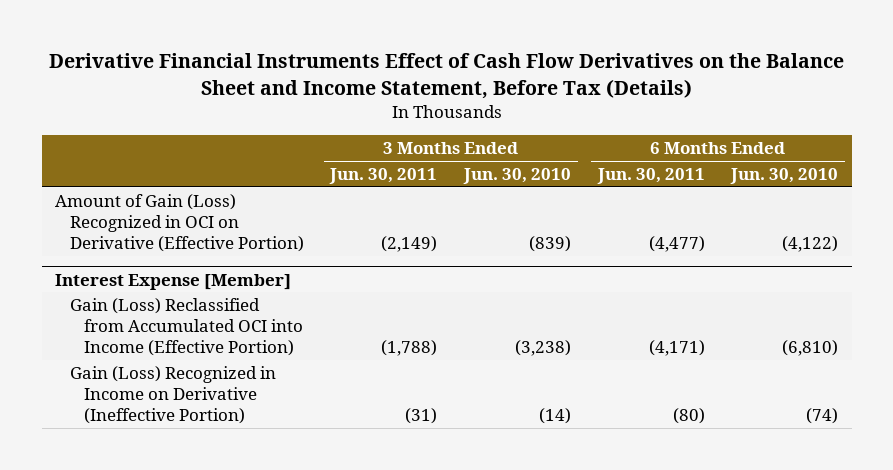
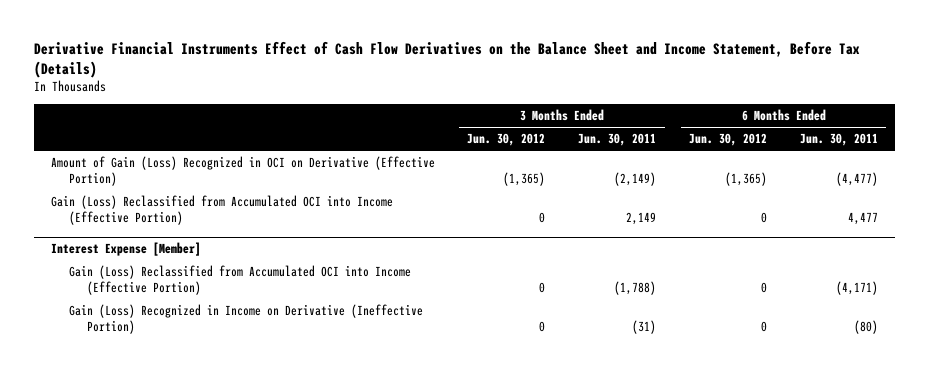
[462,168,571,185] Jun. 30, 2010 -> none
[730,168,839,185] Jun. 30, 2010 -> none
none -> [467,133,546,147] Jun. 30, 2012
none -> [689,133,768,147] Jun. 30, 2012
none -> [50,195,393,226] Gain (Loss) Reclassified from Accumulated OCI into Income (Effective Portion)

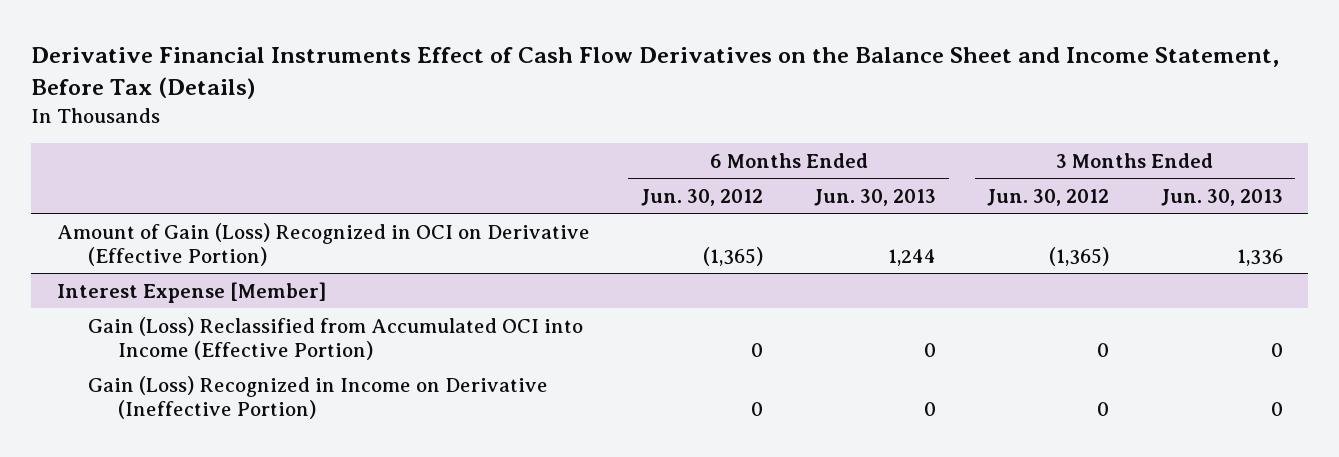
[578,133,657,147] Jun. 30, 2011 -> none
[800,133,879,147] Jun. 30, 2011 -> none
none -> [814,188,937,206] Jun. 30, 2013
none -> [1160,188,1283,206] Jun. 30, 2013
[50,195,393,226] Gain (Loss) Reclassified from Accumulated OCI into Income (Effective Portion) -> none

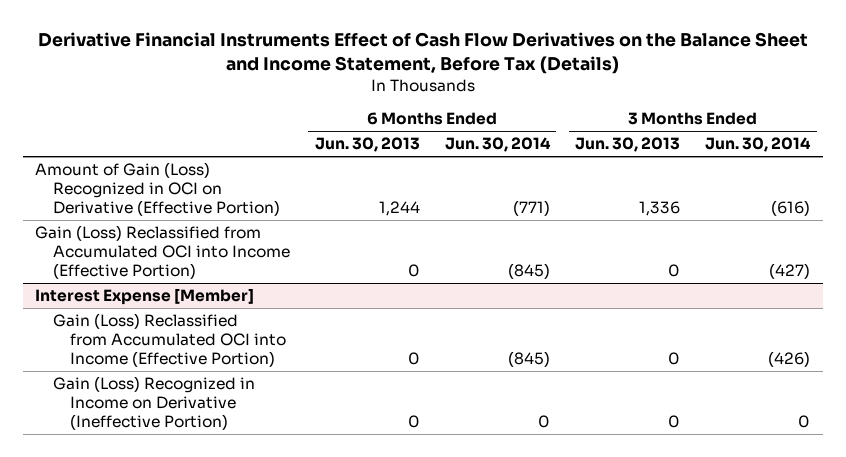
[640,188,763,206] Jun. 30, 2012 -> none
[987,188,1110,206] Jun. 30, 2012 -> none
none -> [444,137,551,153] Jun. 30, 2014
none -> [705,137,812,153] Jun. 30, 2014
none -> [35,225,290,279] Gain (Loss) Reclassified from Accumulated OCI into Income (Effective Portion)

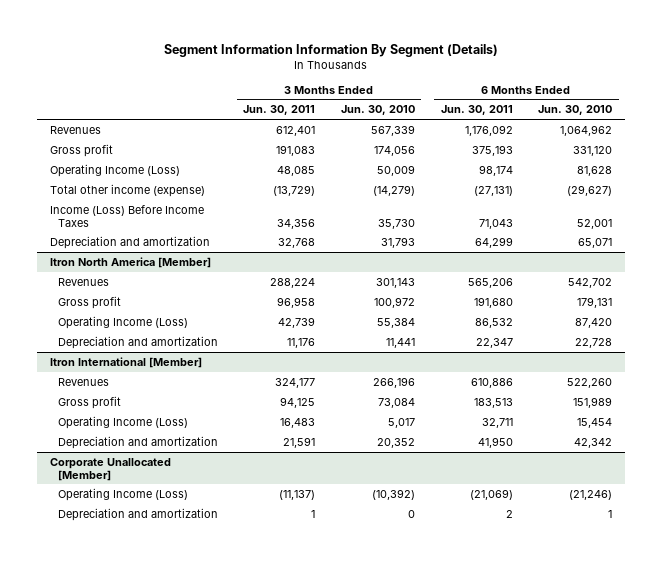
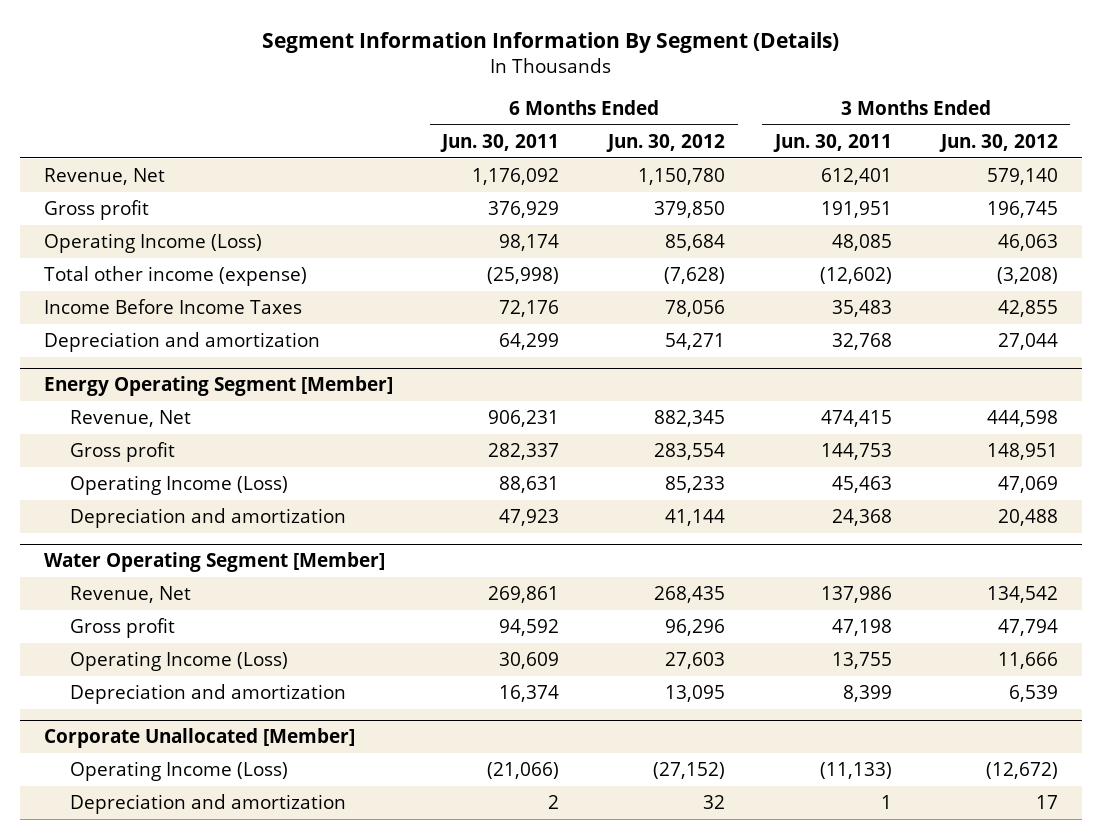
[341,105,416,116] Jun. 30, 2010 -> none
[538,105,613,116] Jun. 30, 2010 -> none
none -> [606,133,726,152] Jun. 30, 2012
none -> [938,133,1058,152] Jun. 30, 2012
[49,125,101,134] Revenues -> [44,168,166,186] Revenue, Net
[276,144,316,156] 191,083 -> [820,201,892,219] 191,951
[471,144,513,156] 375,193 -> [488,201,560,219] 376,929
[273,184,316,196] (13,729) -> [819,267,892,285] (12,602)
[473,185,513,196] (27,131) -> [487,267,560,285] (25,998)
[49,204,204,227] Income (Loss) Before Income Taxes -> [44,299,303,315] Income Before Income Taxes
[277,218,316,229] 34,356 -> [831,300,892,318] 35,483
[478,218,513,229] 71,043 -> [499,300,560,318] 72,176
[49,256,211,268] Itron North America [Member] -> none
[57,277,109,286] Revenues -> none
[49,356,202,368] Itron International [Member] -> none
[57,377,109,386] Revenues -> none
none -> [44,376,394,397] Energy Operating Segment [Member]
none -> [69,410,191,428] Revenue, Net
[277,296,316,308] 96,958 -> [820,443,892,461] 144,753
[473,296,513,308] 191,680 -> [488,443,560,461] 282,337
[278,316,316,328] 42,739 -> [831,476,892,494] 45,463
[474,317,513,328] 86,532 -> [499,476,560,494] 88,631
[287,337,316,348] 11,176 -> [831,509,892,527] 24,368
[475,337,513,348] 22,347 -> [499,509,560,527] 47,923
none -> [44,552,386,573] Water Operating Segment [Member]
none -> [69,586,191,604] Revenue, Net
[280,396,316,408] 94,125 -> [831,619,892,637] 47,198
[473,397,513,408] 183,513 -> [499,619,560,637] 94,592
[280,417,316,428] 16,483 -> [831,652,892,670] 13,755
[481,417,513,428] 32,711 -> [499,652,560,670] 30,609
[283,436,316,448] 21,591 -> [842,685,892,703] 8,399
[477,436,513,448] 41,950 -> [499,685,560,703] 16,374
[279,489,316,500] (11,137) -> [819,762,892,780] (11,133)
[469,488,513,500] (21,069) -> [487,762,560,780] (21,066)

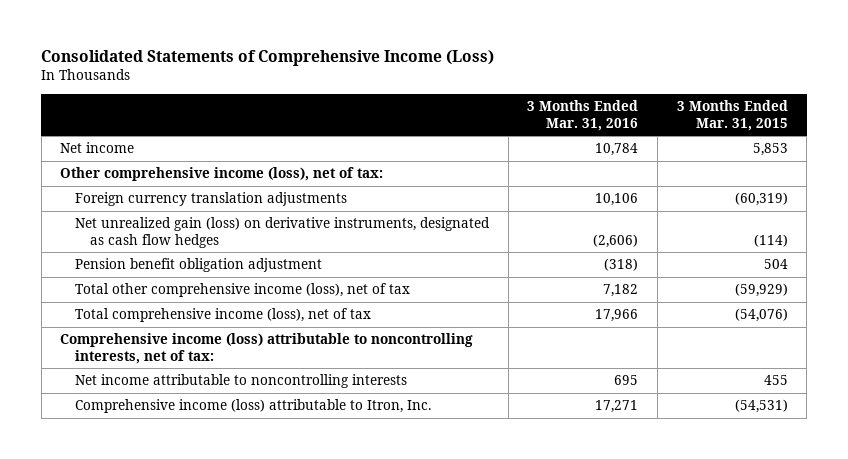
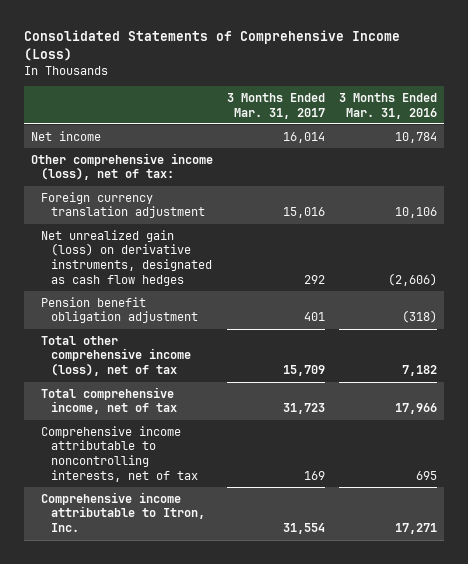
[676,100,788,131] 3 Months Ended Mar. 31, 2015 -> none
none -> [226,92,325,119] 3 Months Ended Mar. 31, 2017
[75,192,348,207] Foreign currency translation adjustments -> [40,191,205,219] Foreign currency translation adjustment
[60,333,474,364] Comprehensive income (loss) attributable to noncontrolling interests, net of tax: -> none
[75,308,372,323] Total comprehensive income (loss), net of tax -> [40,386,177,415] Total comprehensive income, net of tax
[75,374,408,389] Net income attributable to noncontrolling interests -> [40,425,198,482] Comprehensive income attributable to noncontrolling interests, net of tax
[75,399,432,414] Comprehensive income (loss) attributable to Itron, Inc. -> [40,491,205,533] Comprehensive income attributable to Itron, Inc.

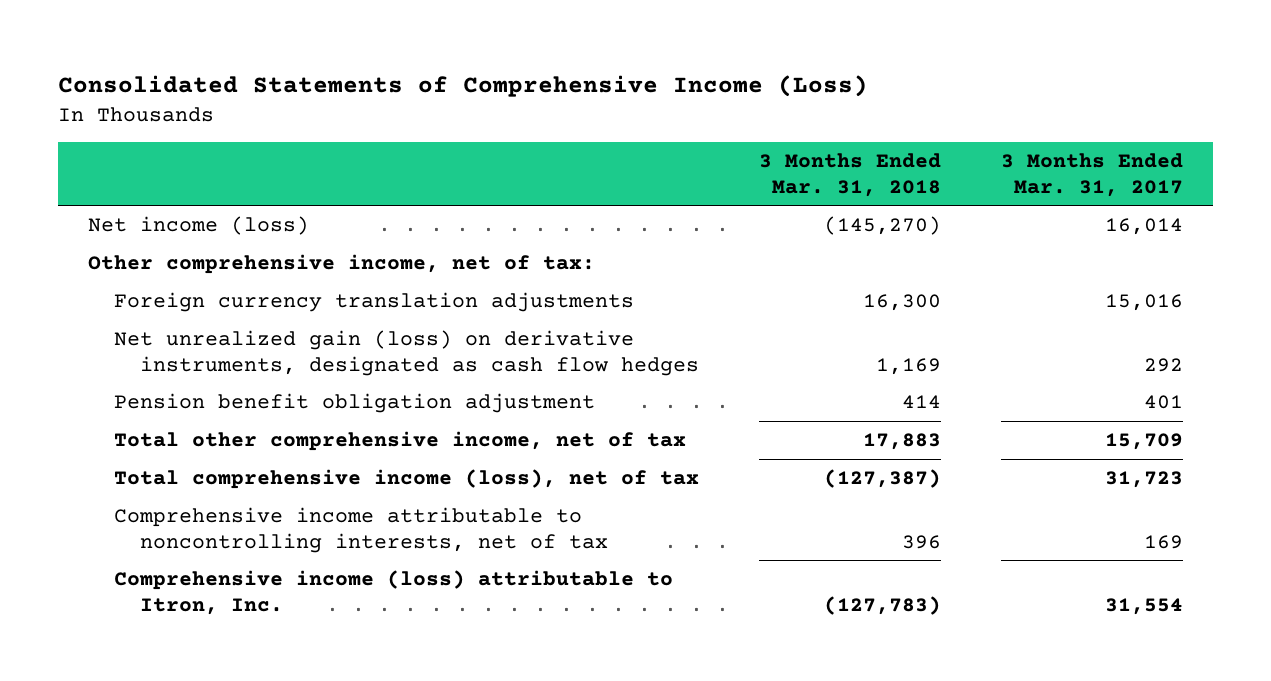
[339,92,438,119] 3 Months Ended Mar. 31, 2016 -> none
none -> [758,153,941,197] 3 Months Ended Mar. 31, 2018
[30,130,101,141] Net income -> [88,216,310,236] Net income (loss)
[30,152,213,181] Other comprehensive income (loss), net of tax: -> [88,254,596,275] Other comprehensive income, net of tax:
[40,191,205,219] Foreign currency translation adjustment -> [114,292,635,313] Foreign currency translation adjustments
[40,335,191,377] Total other comprehensive income (loss), net of tax -> [114,431,687,452] Total other comprehensive income, net of tax
[40,386,177,415] Total comprehensive income, net of tax -> [114,469,700,490] Total comprehensive income (loss), net of tax
[40,491,205,533] Comprehensive income attributable to Itron, Inc. -> [114,570,674,615] Comprehensive income (loss) attributable to Itron, Inc.

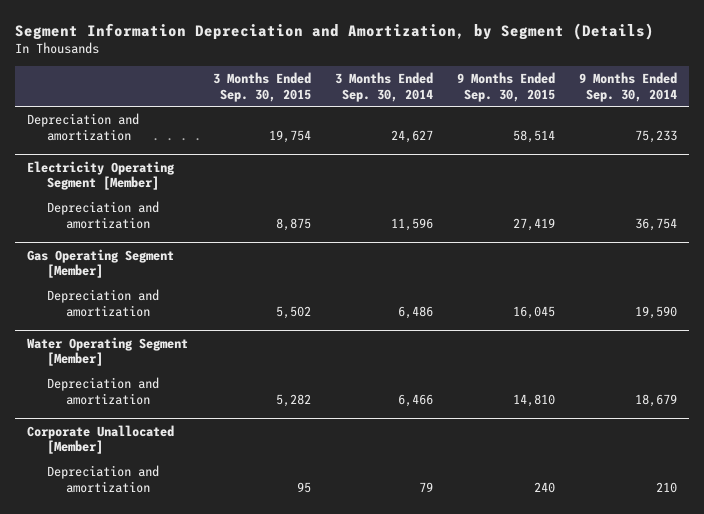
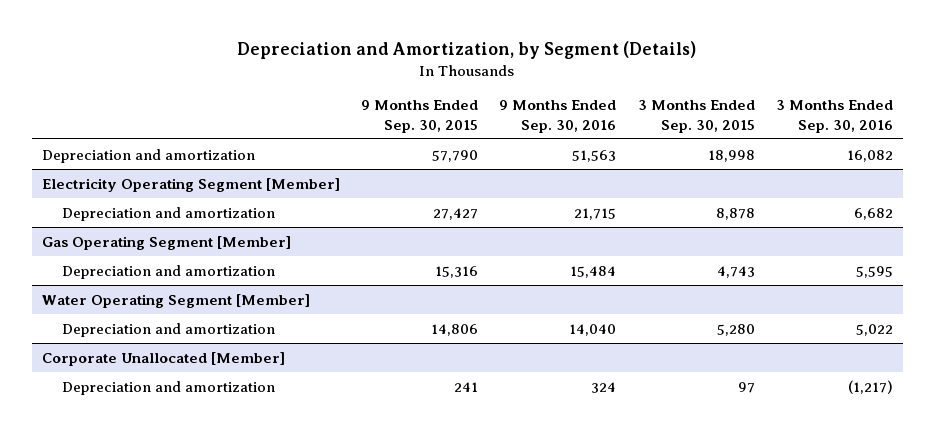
[15,22,655,40] Segment Information Depreciation and Amortization, by Segment (Details) -> [237,41,697,60] Depreciation and Amortization, by Segment (Details)
[334,72,433,102] 3 Months Ended Sep. 30, 2014 -> none
[578,72,677,102] 9 Months Ended Sep. 30, 2014 -> none
none -> [499,100,617,133] 9 Months Ended Sep. 30, 2016
none -> [775,100,893,133] 3 Months Ended Sep. 30, 2016
[268,129,311,143] 19,754 -> [707,149,755,162] 18,998
[512,129,555,143] 58,514 -> [432,149,479,162] 57,790
[275,217,311,231] 8,875 -> [715,207,755,220] 8,878
[512,217,555,231] 27,419 -> [433,207,479,220] 27,427
[275,305,311,319] 5,502 -> [716,265,755,278] 4,743
[512,305,555,319] 16,045 -> [435,265,479,278] 15,316
[275,393,311,407] 5,282 -> [716,323,755,336] 5,280
[512,393,555,407] 14,810 -> [431,323,479,336] 14,806
[296,481,311,493] 95 -> [737,381,755,393] 97
[533,481,555,493] 240 -> [454,381,479,392] 241

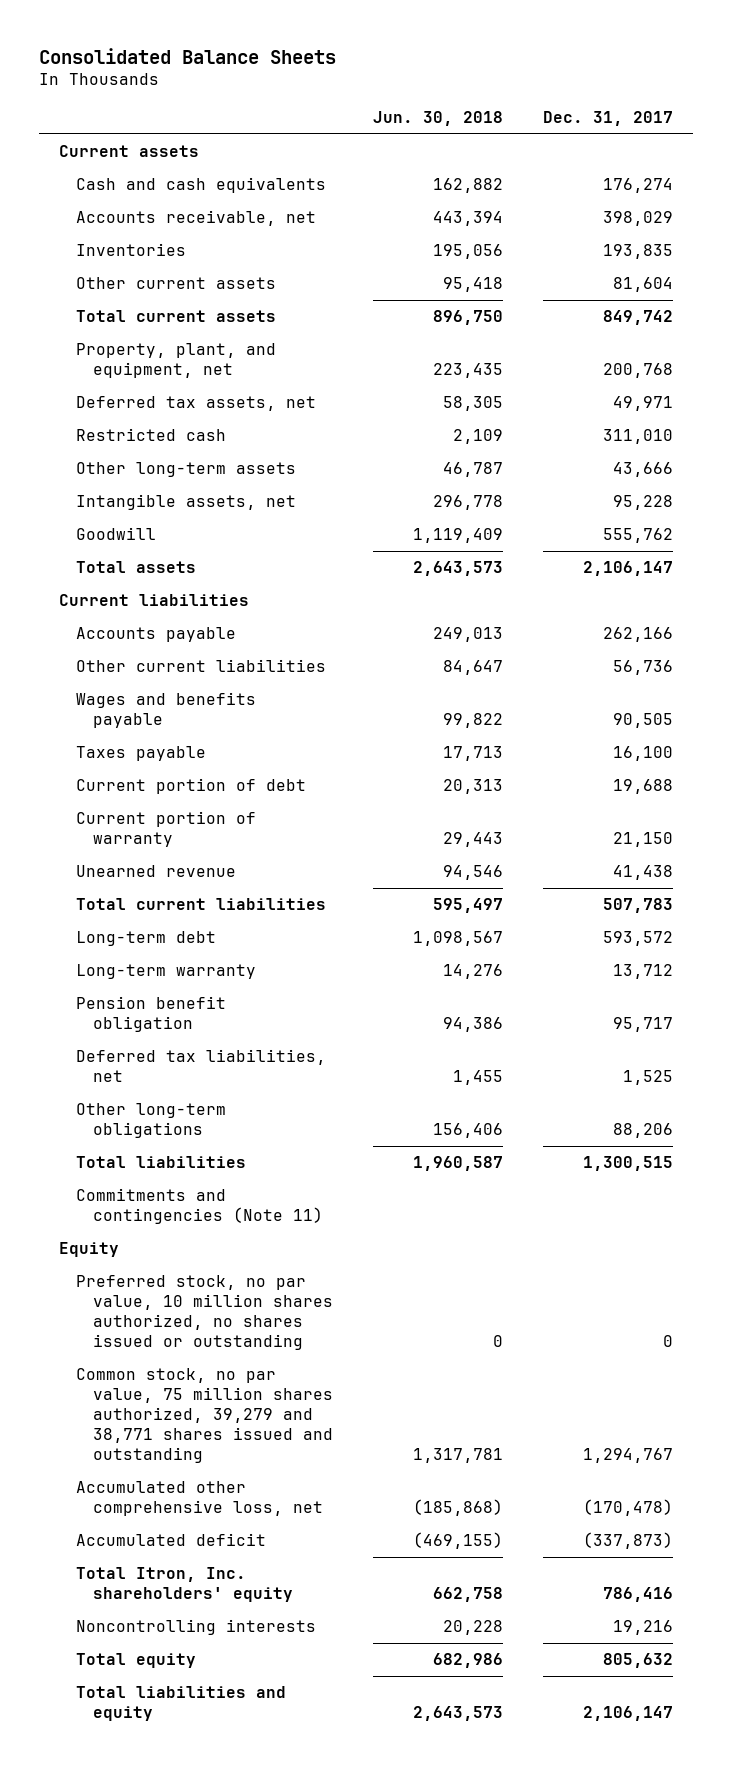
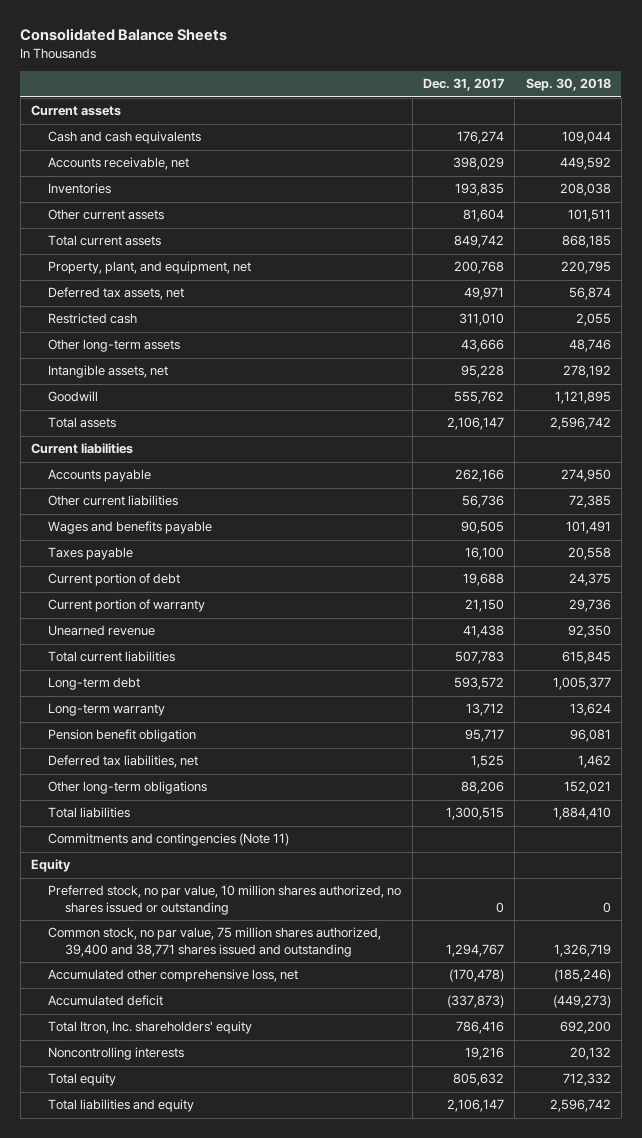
[373,111,504,127] Jun. 30, 2018 -> none
none -> [525,78,611,92] Sep. 30, 2018
[76,1368,334,1464] Common stock, no par value, 75 million shares authorized, 39,279 and 38,771 shares issued and outstanding -> [48,927,382,958] Common stock, no par value, 75 million shares authorized, 39,400 and 38,771 shares issued and outstanding

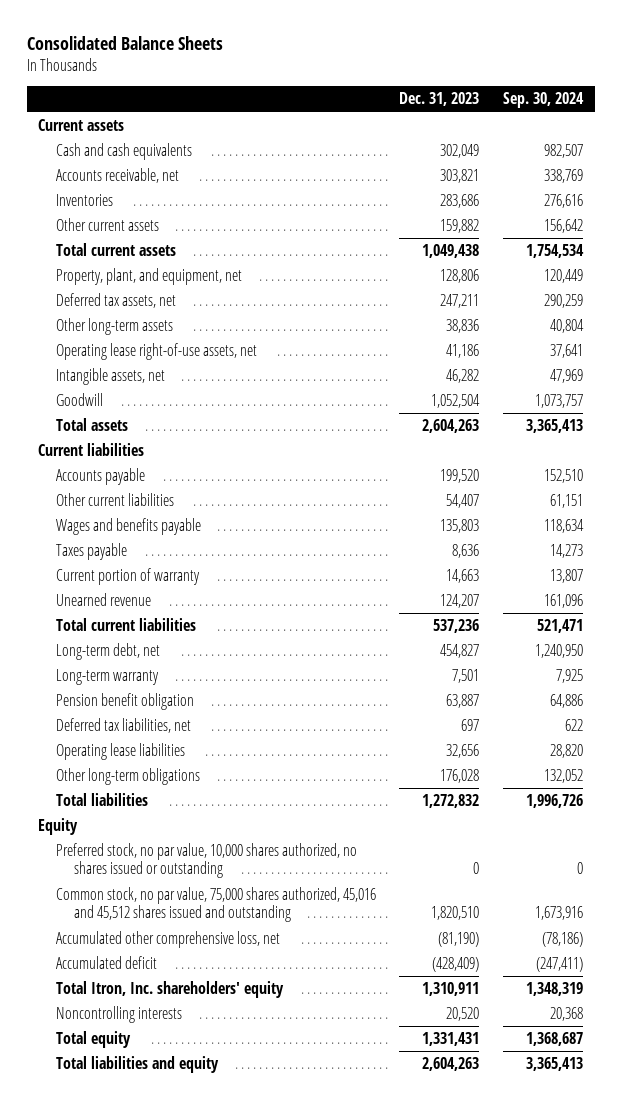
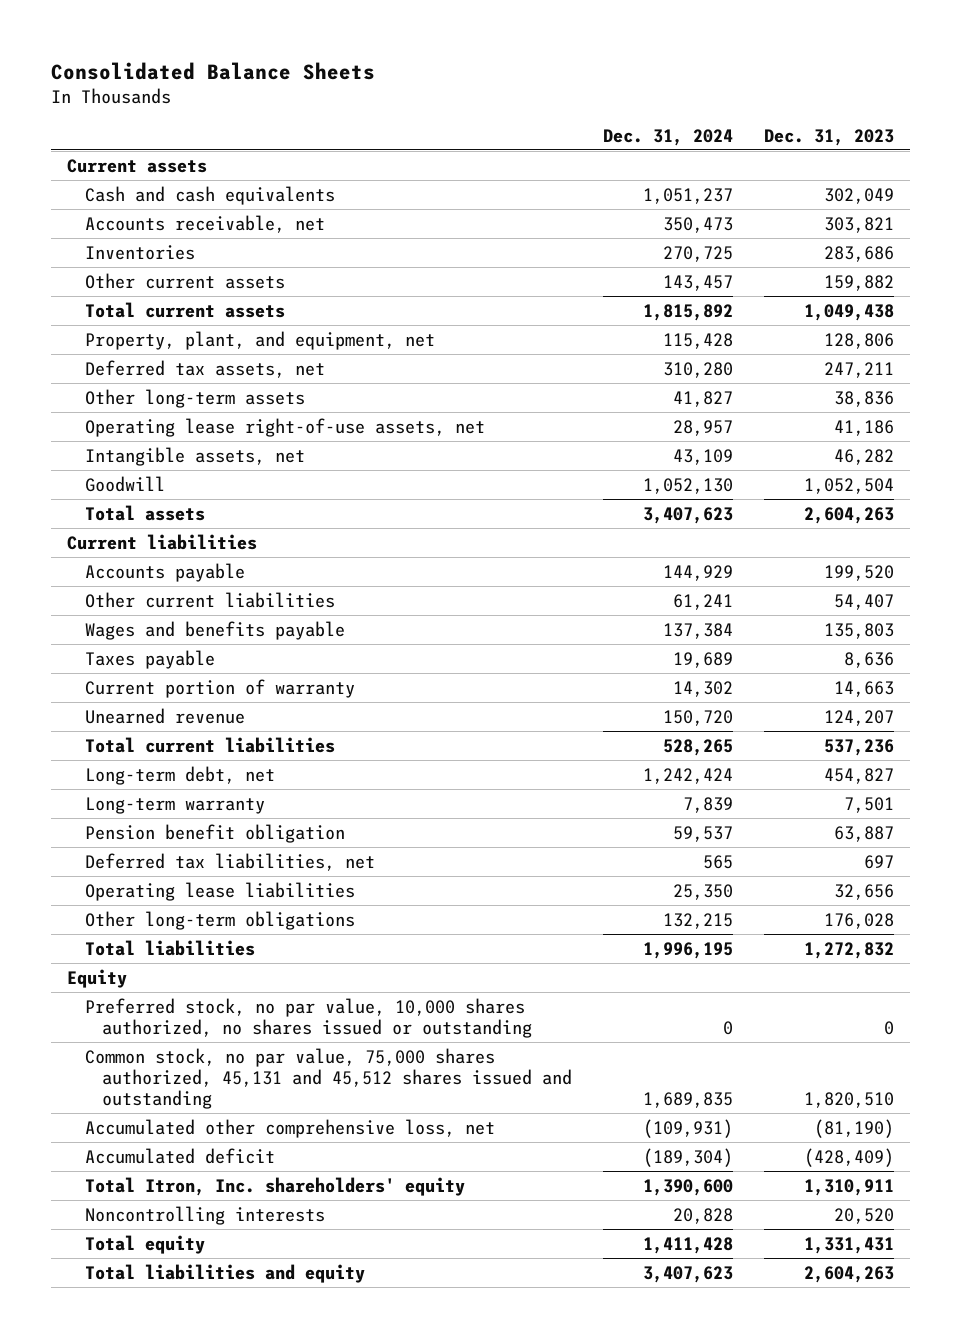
[502,92,584,109] Sep. 30, 2024 -> none
none -> [603,128,734,146] Dec. 31, 2024
[55,887,376,923] Common stock, no par value, 75,000 shares authorized, 45,016 and 45,512 shares issued and outstanding -> [84,1047,573,1110] Common stock, no par value, 75,000 shares authorized, 45,131 and 45,512 shares issued and outstanding

